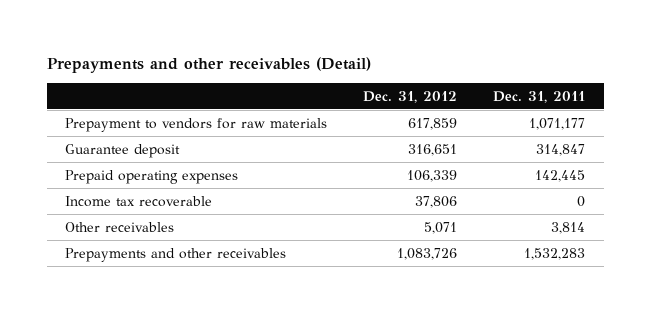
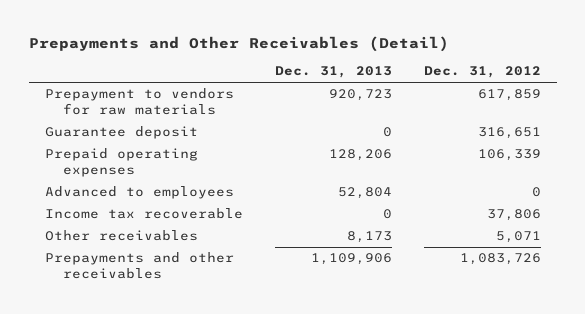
[46,56,371,73] Prepayments and other receivables (Detail) -> [28,35,449,52] Prepayments and Other Receivables (Detail)
[493,90,586,103] Dec. 31, 2011 -> none
none -> [274,66,392,79] Dec. 31, 2013
none -> [44,186,234,200] Advanced to employees

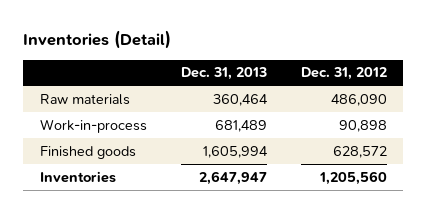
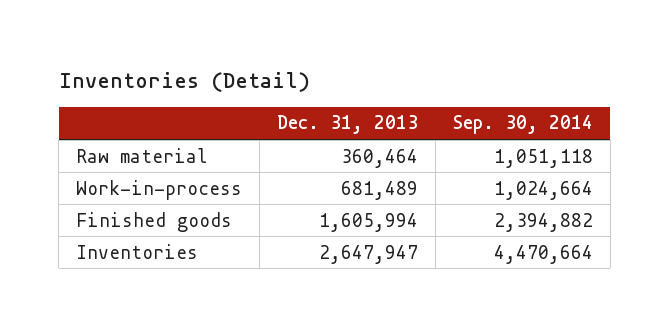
[300,67,387,81] Dec. 31, 2012 -> none
none -> [452,115,593,135] Sep. 30, 2014
[39,93,130,105] Raw materials -> [76,147,209,163] Raw material

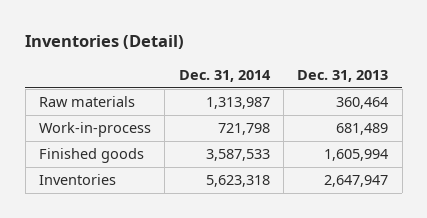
[452,115,593,135] Sep. 30, 2014 -> none
none -> [178,69,271,82] Dec. 31, 2014
[76,147,209,163] Raw material -> [38,96,135,108] Raw materials

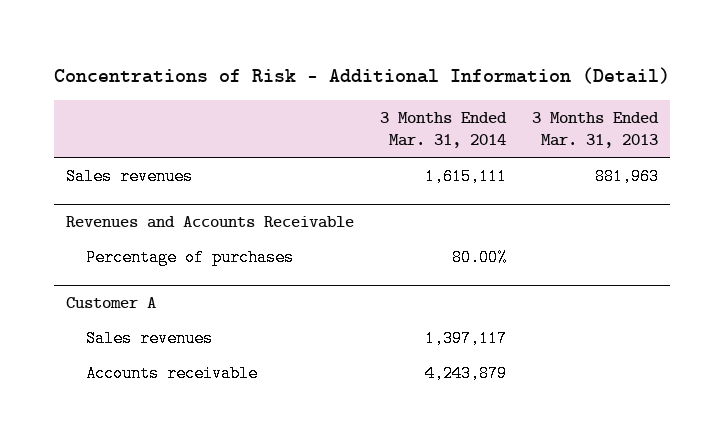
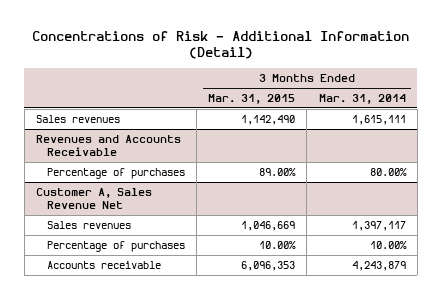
[531,111,659,149] 3 Months Ended Mar. 31, 2013 -> none
none -> [208,94,296,105] Mar. 31, 2015
[66,297,157,309] Customer A -> none
none -> [35,188,152,210] Customer A, Sales Revenue Net
none -> [47,241,186,253] Percentage of purchases

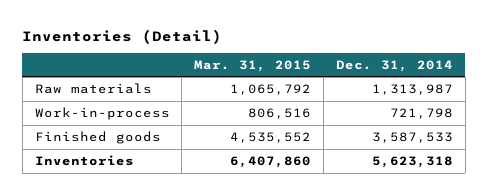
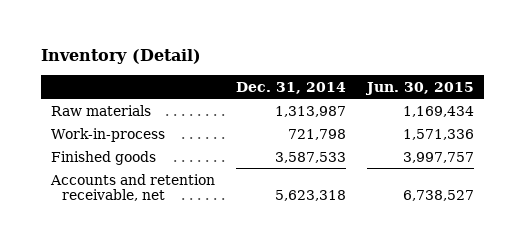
[22,28,223,44] Inventories (Detail) -> [40,49,201,65] Inventory (Detail)
[194,59,312,72] Mar. 31, 2015 -> none
none -> [364,81,474,95] Jun. 30, 2015
[34,154,134,166] Inventories -> [50,173,216,202] Accounts and retention receivable, net

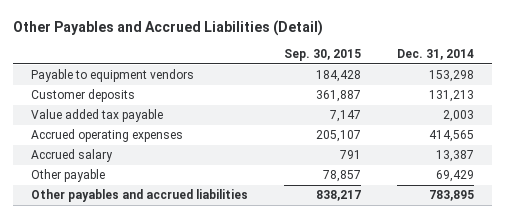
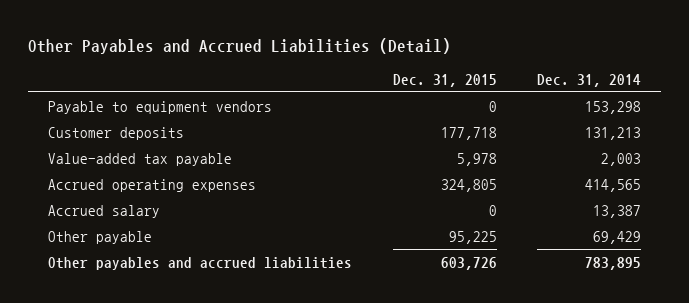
[283,49,361,62] Sep. 30, 2015 -> none
none -> [392,73,497,87] Dec. 31, 2015
[30,109,163,123] Value added tax payable -> [48,152,233,166] Value-added tax payable

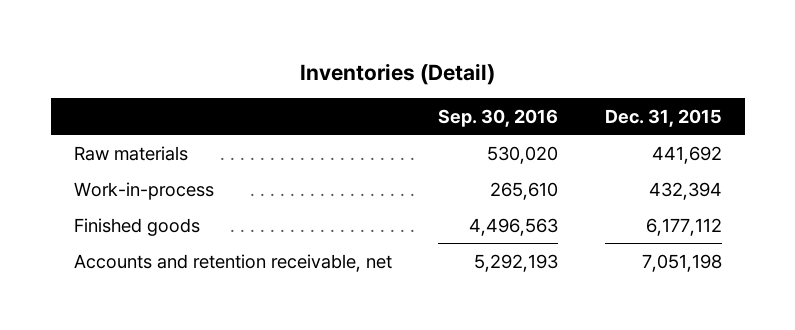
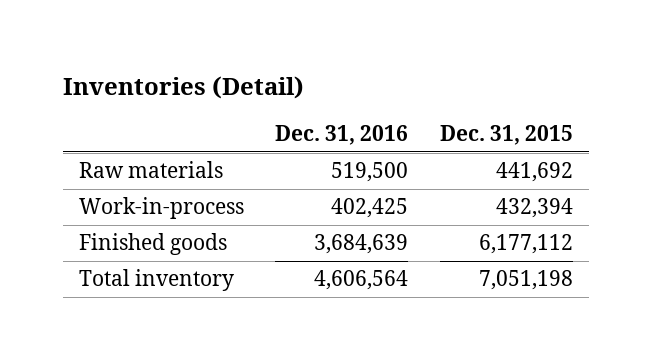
[438,108,559,127] Sep. 30, 2016 -> none
none -> [275,125,409,146] Dec. 31, 2016
[73,253,392,272] Accounts and retention receivable, net -> [78,269,234,292] Total inventory

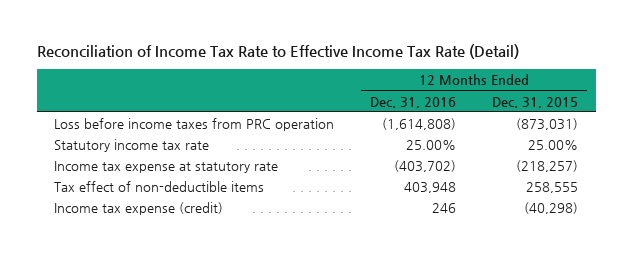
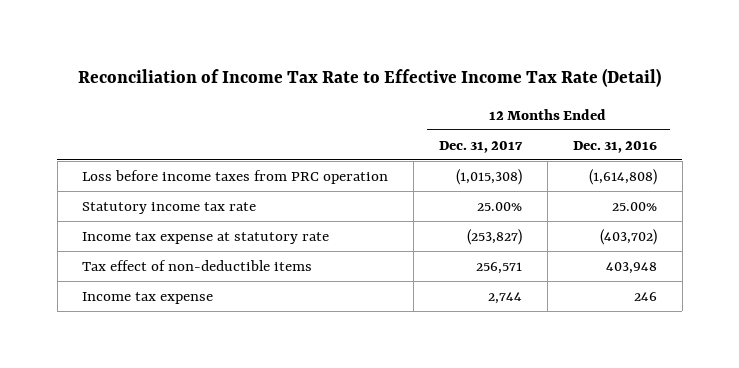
[492,96,579,108] Dec. 31, 2015 -> none
none -> [439,140,524,153] Dec. 31, 2017
[54,202,224,216] Income tax expense (credit) -> [82,291,214,304] Income tax expense

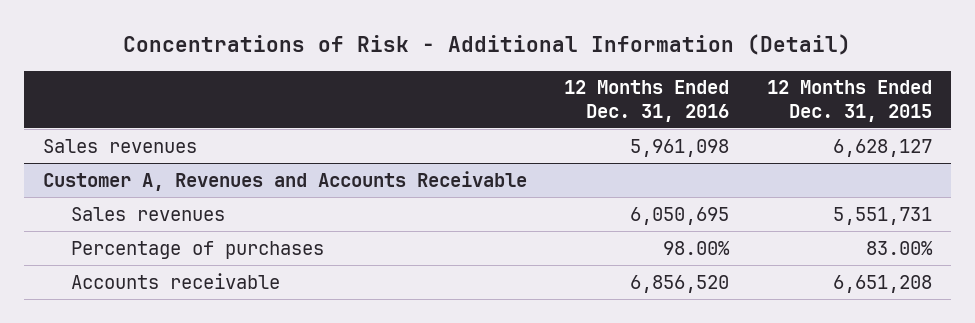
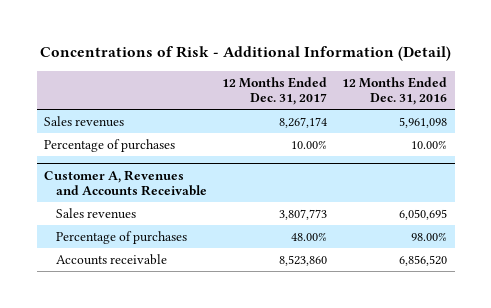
[767,80,933,122] 12 Months Ended Dec. 31, 2015 -> none
none -> [222,76,328,106] 12 Months Ended Dec. 31, 2017
none -> [44,138,176,152] Percentage of purchases

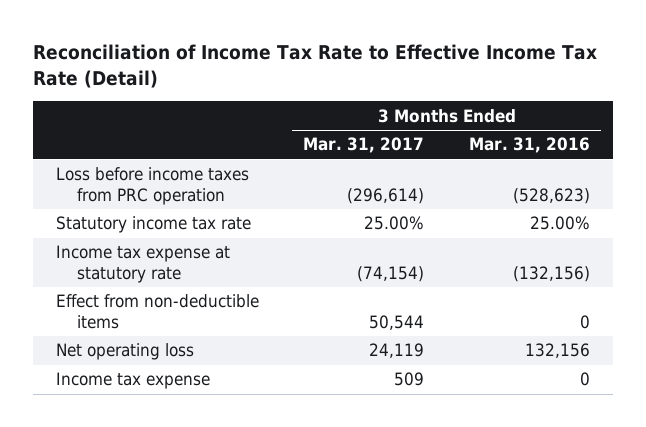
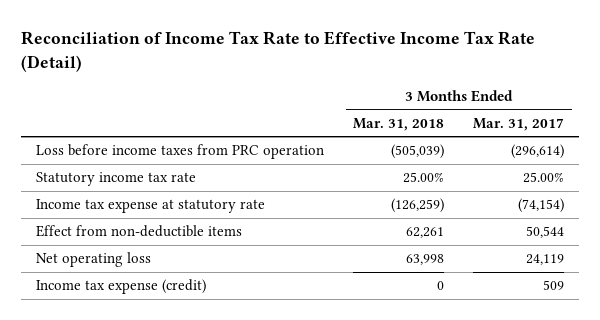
[469,137,591,154] Mar. 31, 2016 -> none
none -> [352,118,444,132] Mar. 31, 2018
[55,372,210,390] Income tax expense -> [35,279,206,295] Income tax expense (credit)

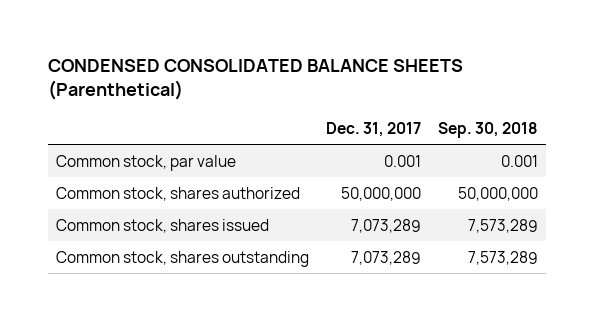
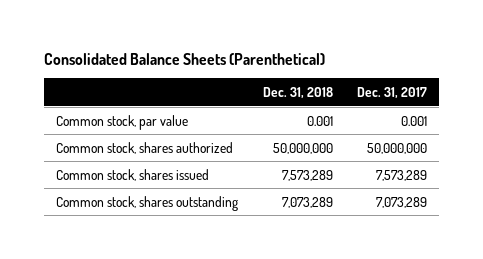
[47,59,463,101] CONDENSED CONSOLIDATED BALANCE SHEETS (Parenthetical) -> [44,53,326,66] Consolidated Balance Sheets (Parenthetical)
[437,121,538,138] Sep. 30, 2018 -> none
none -> [262,87,333,100] Dec. 31, 2018
[350,218,421,233] 7,073,289 -> [376,169,428,181] 7,573,289

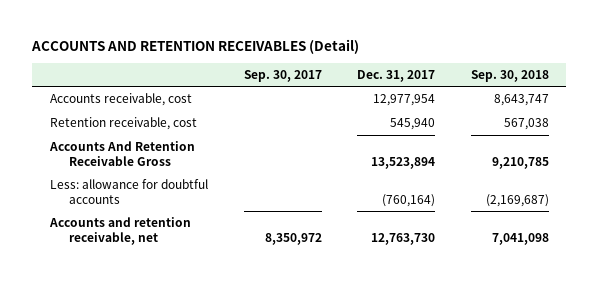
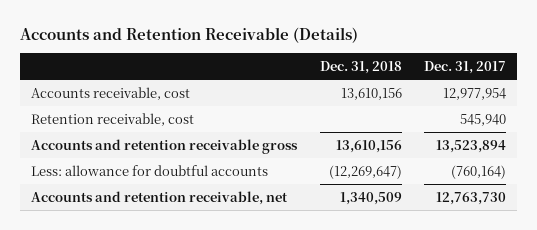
[31,38,360,54] ACCOUNTS AND RETENTION RECEIVABLES (Detail) -> [20,27,359,44] Accounts and Retention Receivable (Details)
[243,69,322,82] Sep. 30, 2017 -> none
[470,69,549,82] Sep. 30, 2018 -> none
none -> [319,60,402,74] Dec. 31, 2018
[49,141,196,167] Accounts And Retention Receivable Gross -> [31,138,299,154] Accounts and retention receivable gross

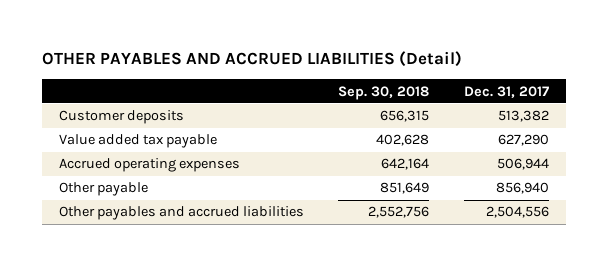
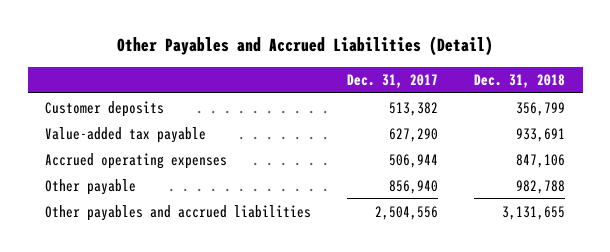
[41,51,462,68] OTHER PAYABLES AND ACCRUED LIABILITIES (Detail) -> [117,36,494,57] Other Payables and Accrued Liabilities (Detail)
[338,85,430,100] Sep. 30, 2018 -> none
none -> [473,74,565,89] Dec. 31, 2018
[58,134,217,149] Value added tax payable -> [45,126,207,143] Value-added tax payable

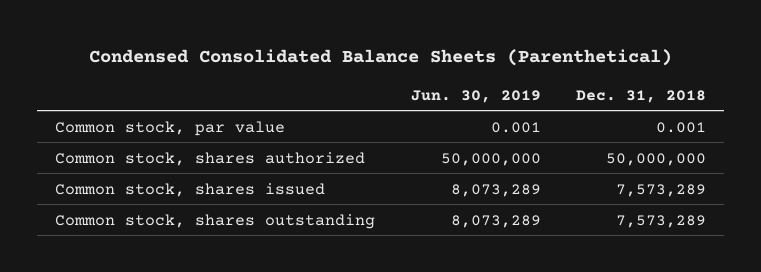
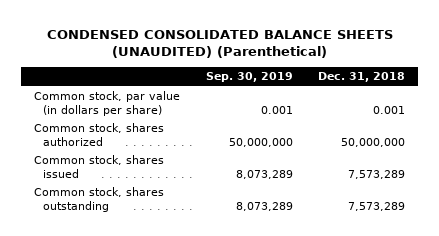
[88,49,672,67] Condensed Consolidated Balance Sheets (Parenthetical) -> [46,29,393,58] CONDENSED CONSOLIDATED BALANCE SHEETS (UNAUDITED) (Parenthetical)
[410,89,541,103] Jun. 30, 2019 -> none
none -> [205,72,293,83] Sep. 30, 2019
[54,120,285,136] Common stock, par value -> [34,91,181,116] Common stock, par value (in dollars per share)

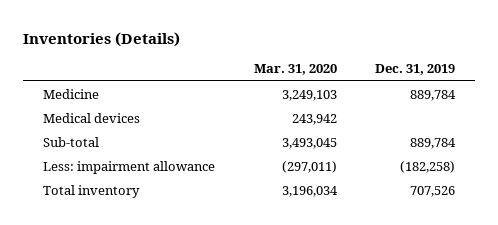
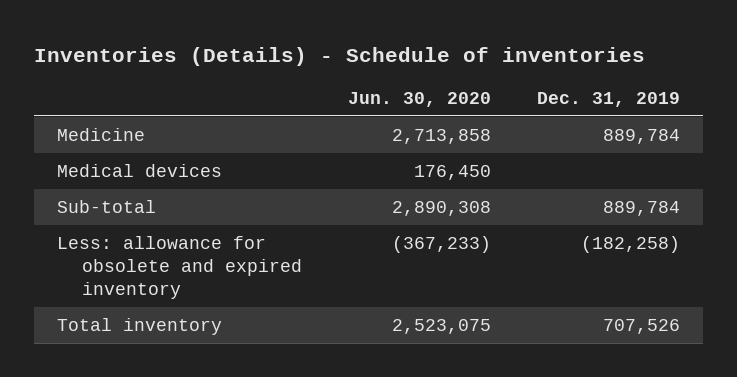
[23,31,181,47] Inventories (Details) -> [33,46,645,66] Inventories (Details) - Schedule of inventories
[253,64,337,76] Mar. 31, 2020 -> none
none -> [347,91,491,107] Jun. 30, 2020
[42,160,215,174] Less: impairment allowance -> [56,235,302,300] Less: allowance for obsolete and expired inventory

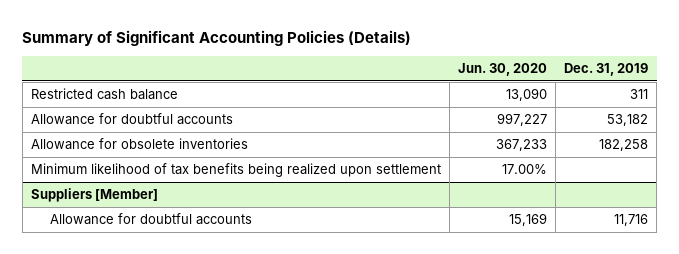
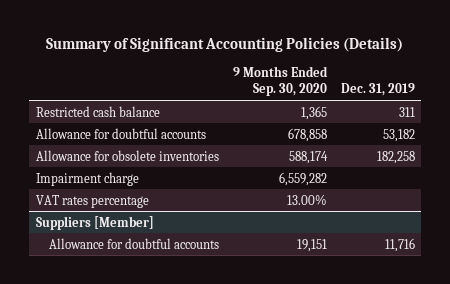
[457,62,547,76] Jun. 30, 2020 -> none
none -> [233,65,329,97] 9 Months Ended Sep. 30, 2020
none -> [35,171,139,186] Impairment charge
[30,163,441,178] Minimum likelihood of tax benefits being realized upon settlement -> [35,194,149,208] VAT rates percentage

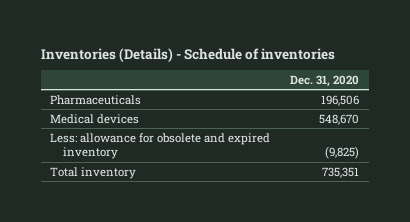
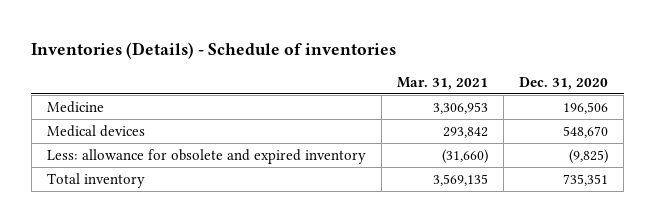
none -> [397,76,489,90] Mar. 31, 2021
[50,94,142,105] Pharmaceuticals -> [46,100,104,113] Medicine

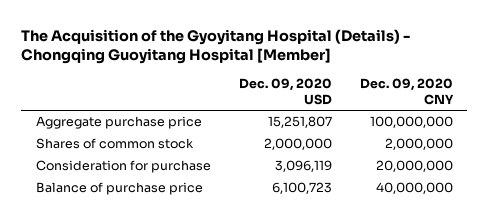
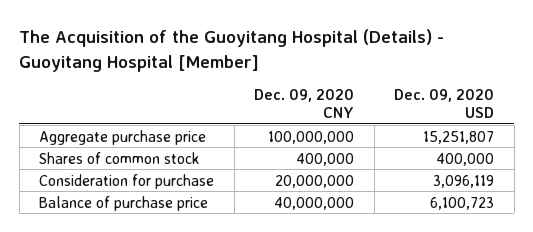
[21,28,411,65] The Acquisition of the Gyoyitang Hospital (Details) - Chongqing Guoyitang Hospital [Member] -> [19,29,445,72] The Acquisition of the Guoyitang Hospital (Details) - Guoyitang Hospital [Member]
[263,138,332,151] 2,000,000 -> [436,152,495,166] 400,000
[385,138,454,151] 2,000,000 -> [296,152,355,166] 400,000

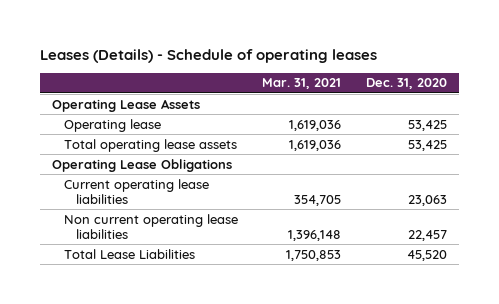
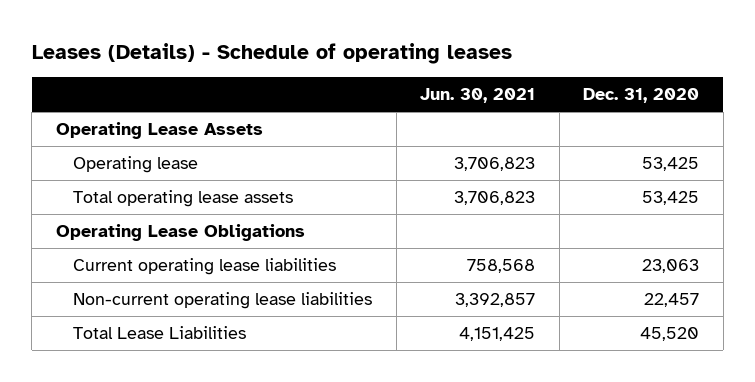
[262,78,342,90] Mar. 31, 2021 -> none
none -> [420,88,536,104] Jun. 30, 2021
[63,213,238,239] Non current operating lease liabilities -> [73,292,373,310] Non-current operating lease liabilities

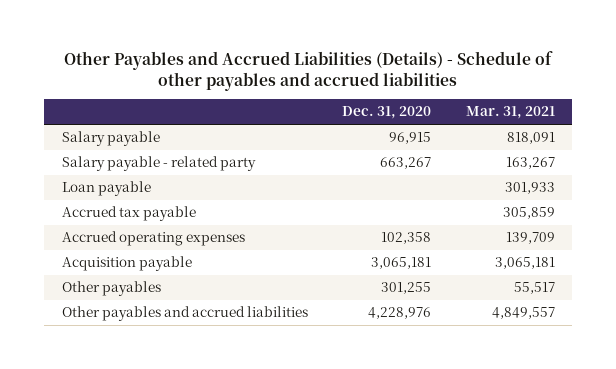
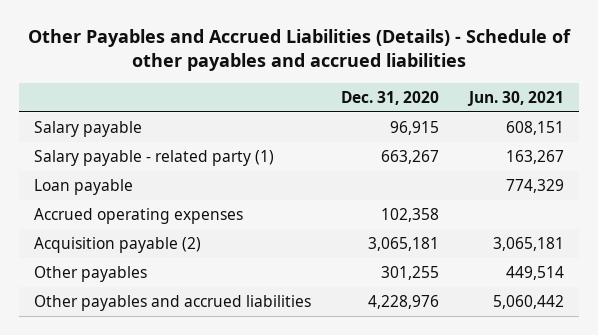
[465,106,555,120] Mar. 31, 2021 -> none
none -> [467,90,565,106] Jun. 30, 2021
[61,156,256,172] Salary payable - related party -> [33,150,274,167] Salary payable - related party (1)
[61,206,196,222] Accrued tax payable -> none
[61,256,192,272] Acquisition payable -> [33,237,201,254] Acquisition payable (2)

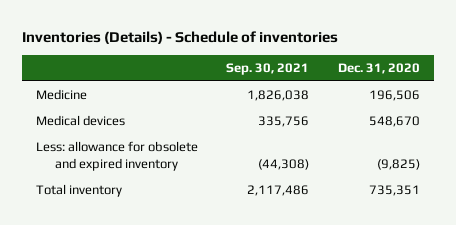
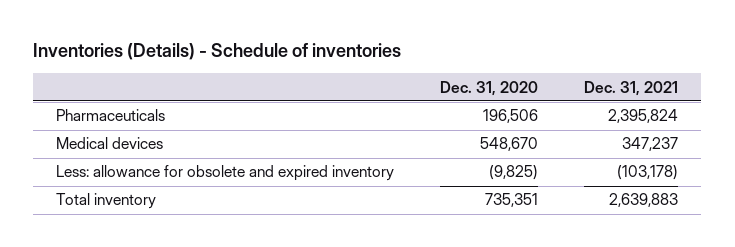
[226,63,310,76] Sep. 30, 2021 -> none
none -> [584,80,679,96] Dec. 31, 2021
[35,89,87,101] Medicine -> [56,109,166,122] Pharmaceuticals

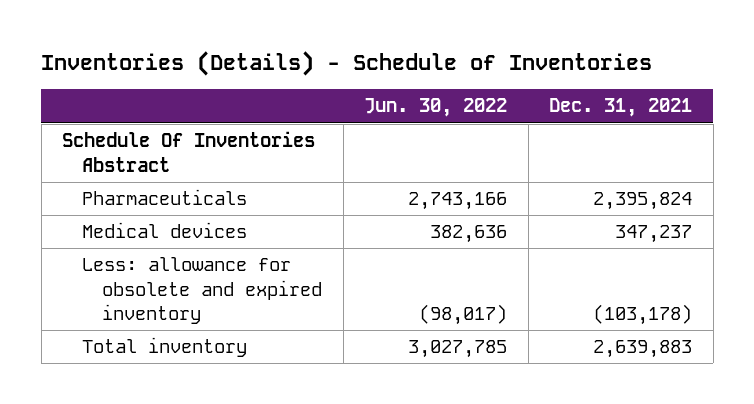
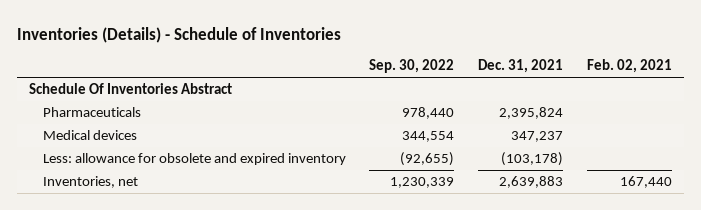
[364,98,508,118] Jun. 30, 2022 -> none
none -> [369,59,455,74] Sep. 30, 2022
none -> [587,59,673,74] Feb. 02, 2021
[82,337,248,358] Total inventory -> [42,176,138,189] Inventories, net

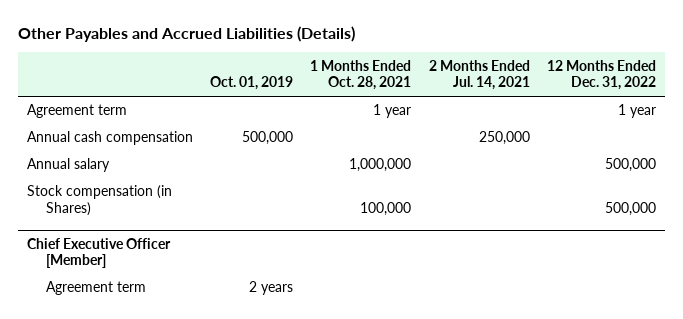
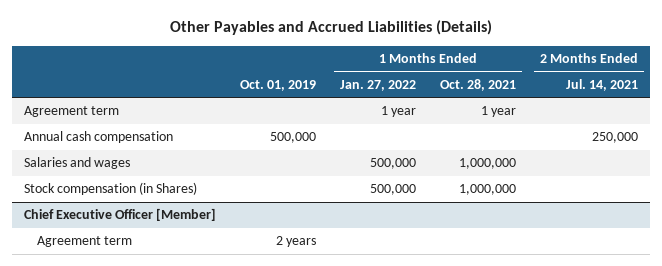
[547,59,657,91] 12 Months Ended Dec. 31, 2022 -> none
none -> [340,79,417,91] Jan. 27, 2022
[26,158,110,173] Annual salary -> none
none -> [23,157,130,170] Salaries and wages
[360,201,412,216] 100,000 -> [459,184,517,196] 1,000,000

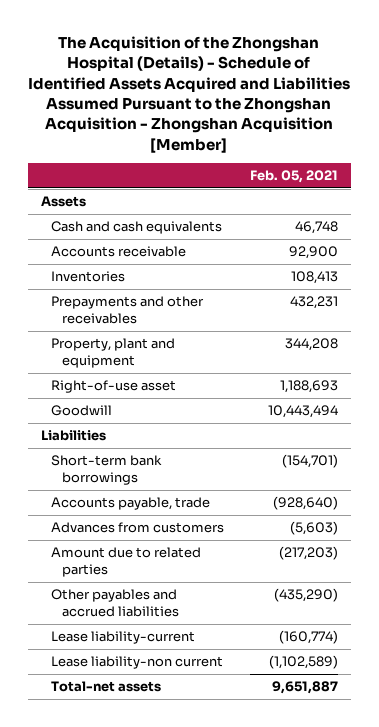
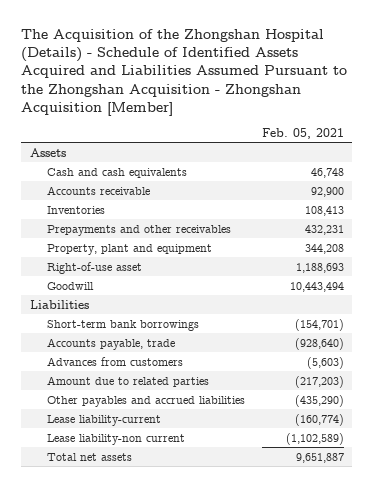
[51,681,162,693] Total-net assets -> [47,452,133,461] Total net assets

